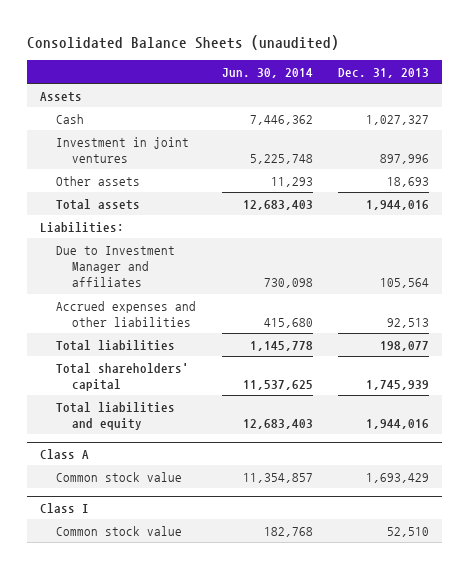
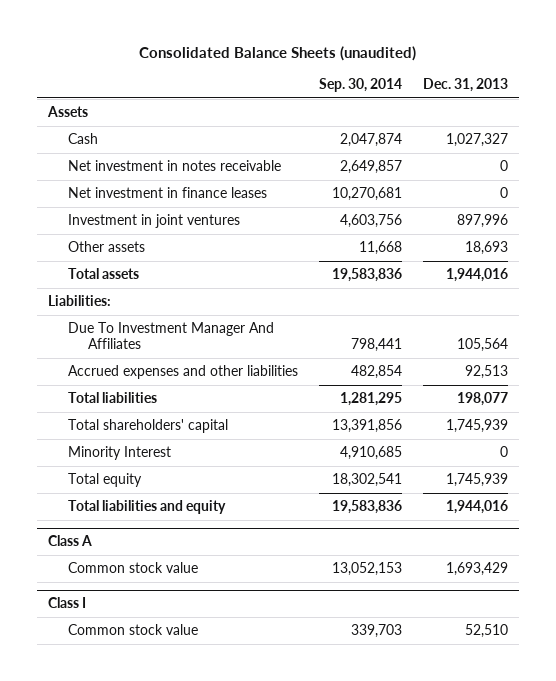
[221,68,313,79] Jun. 30, 2014 -> none
none -> [319,78,403,93] Sep. 30, 2014
none -> [68,160,282,172] Net investment in notes receivable
none -> [68,187,268,199] Net investment in finance leases
[55,245,175,288] Due to Investment Manager and affiliates -> [68,322,275,350] Due To Investment Manager And Affiliates
none -> [68,446,172,461] Minority Interest
none -> [68,473,143,488] Total equity

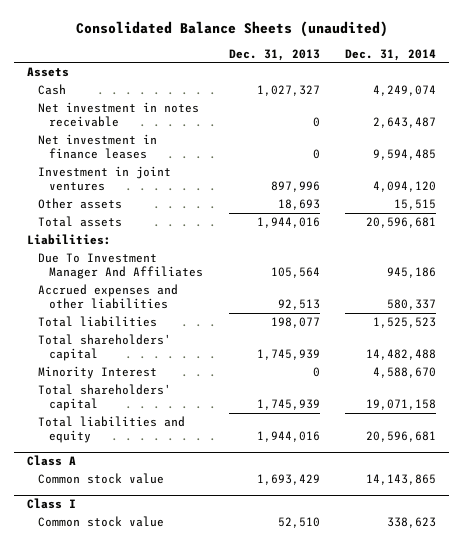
[319,78,403,93] Sep. 30, 2014 -> none
none -> [345,48,437,61] Dec. 31, 2014
[68,473,143,488] Total equity -> [38,383,172,412] Total shareholders' capital

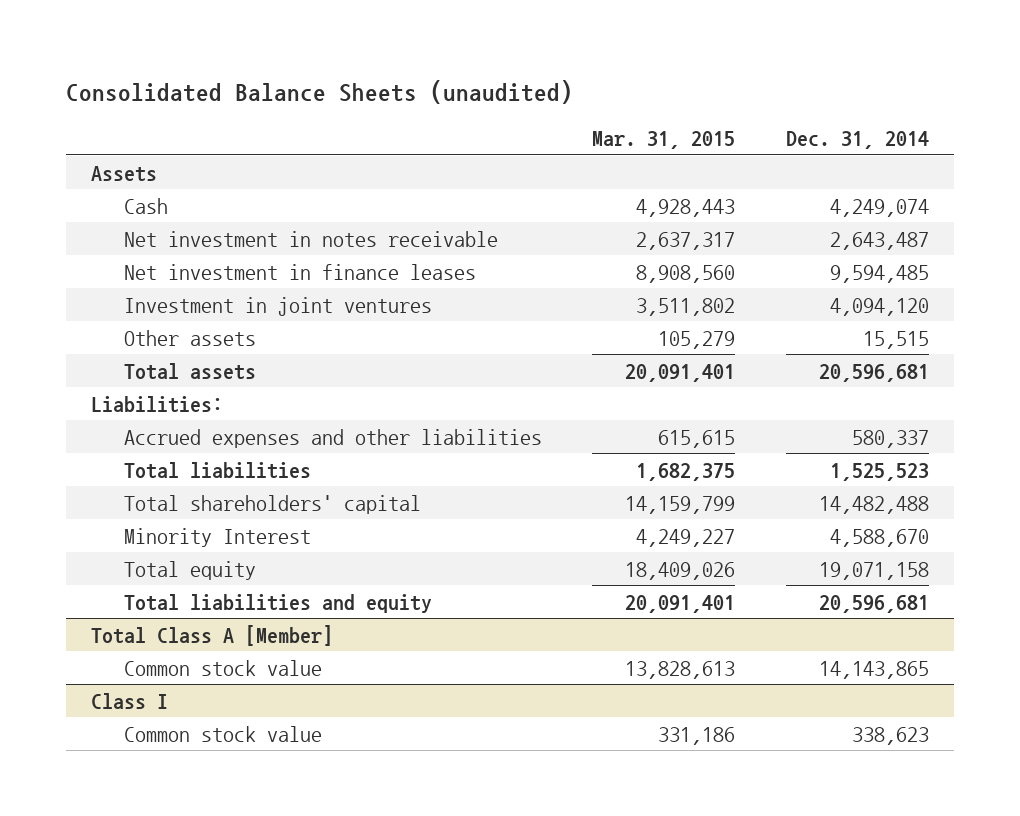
[228,48,320,61] Dec. 31, 2013 -> none
none -> [592,131,736,150] Mar. 31, 2015
[38,252,204,280] Due To Investment Manager And Affiliates -> none
[38,383,172,412] Total shareholders' capital -> [123,560,256,580] Total equity
[26,455,76,467] Class A -> [91,624,334,646] Total Class A [Member]

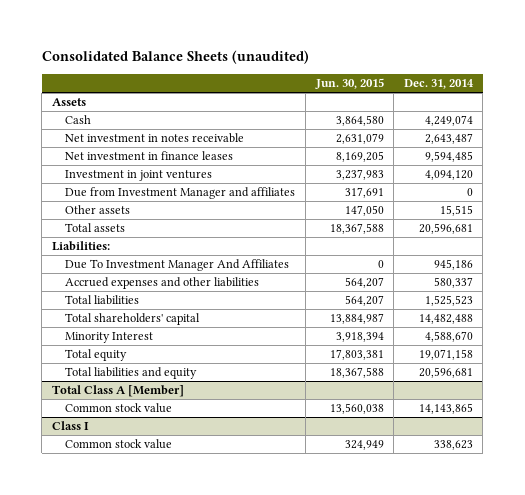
[592,131,736,150] Mar. 31, 2015 -> none
none -> [314,78,384,90] Jun. 30, 2015
none -> [65,187,296,200] Due from Investment Manager and affiliates
none -> [65,259,290,272] Due To Investment Manager And Affiliates

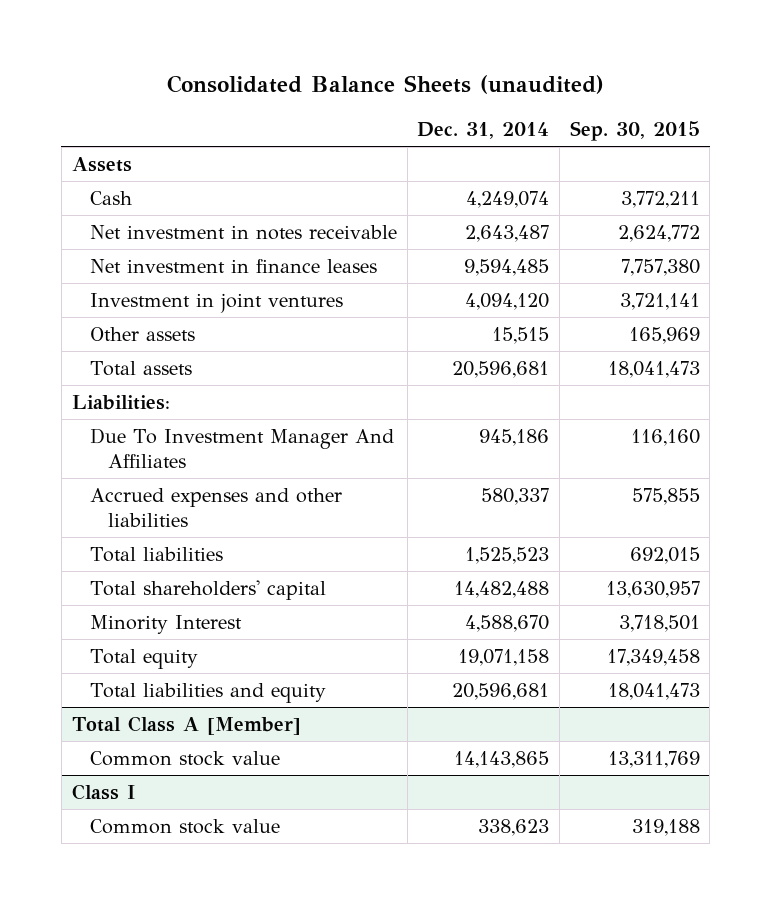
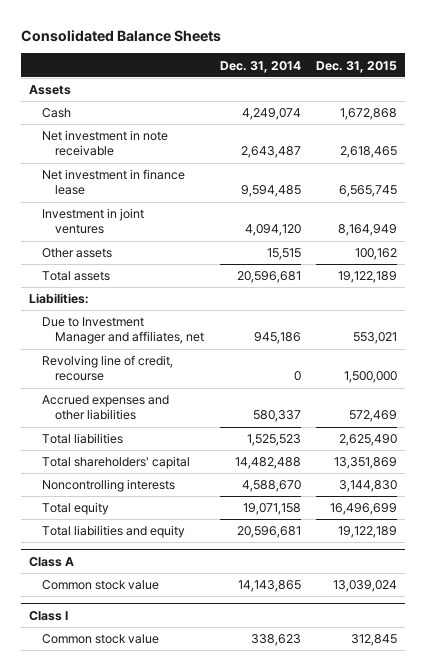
[166,75,604,95] Consolidated Balance Sheets (unaudited) -> [21,29,222,42] Consolidated Balance Sheets
[569,121,700,142] Sep. 30, 2015 -> none
none -> [316,60,398,73] Dec. 31, 2015
[89,224,397,240] Net investment in notes receivable -> [42,130,169,157] Net investment in note receivable
[89,258,377,273] Net investment in finance leases -> [42,169,186,196] Net investment in finance lease
[89,427,394,468] Due To Investment Manager And Affiliates -> [42,317,204,345] Due to Investment Manager and affiliates, net
none -> [42,355,174,382] Revolving line of credit, recourse
[89,614,242,634] Minority Interest -> [42,479,176,493] Noncontrolling interests
[71,715,301,735] Total Class A [Member] -> [29,556,75,567] Class A

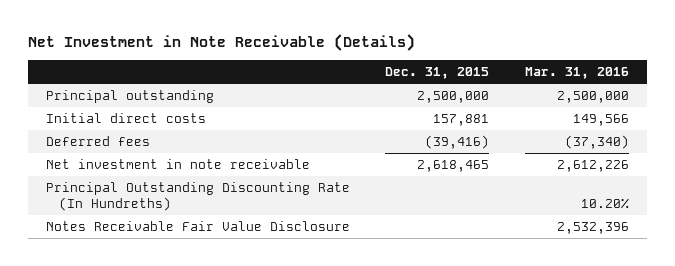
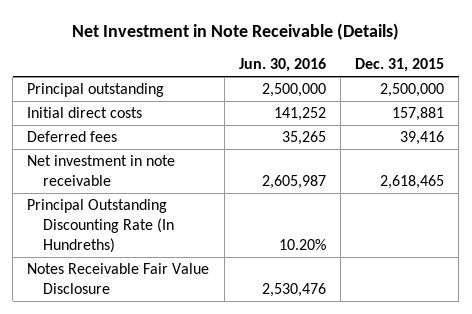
[524,66,629,79] Mar. 31, 2016 -> none
none -> [238,58,326,73] Jun. 30, 2016
[425,134,490,149] (39,416) -> [400,131,445,146] 39,416

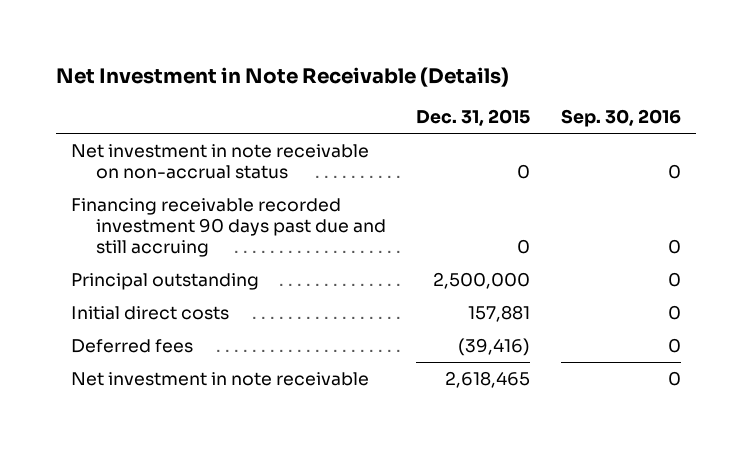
[238,58,326,73] Jun. 30, 2016 -> none
none -> [560,109,681,128] Sep. 30, 2016
none -> [70,143,369,179] Net investment in note receivable on non-accrual status
none -> [70,197,386,257] Financing receivable recorded investment 90 days past due and still accruing
[400,131,445,146] 39,416 -> [458,337,531,356] (39,416)
[27,199,175,253] Principal Outstanding Discounting Rate (In Hundreths) -> none
[27,263,210,294] Notes Receivable Fair Value Disclosure -> none

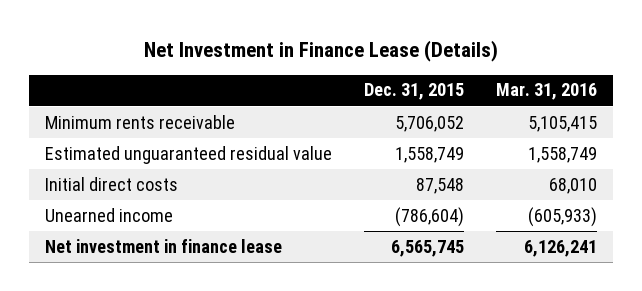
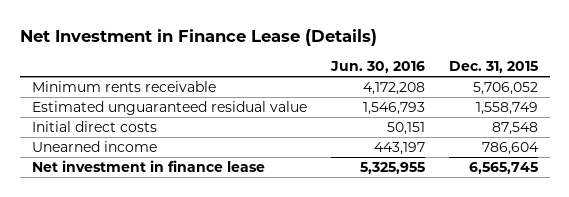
[495,83,597,101] Mar. 31, 2016 -> none
none -> [329,61,425,74] Jun. 30, 2016
[394,206,464,227] (786,604) -> [481,142,539,156] 786,604

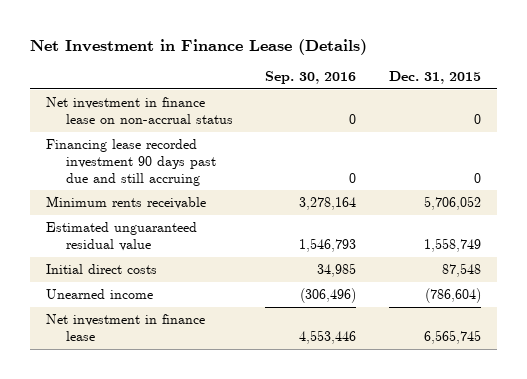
[329,61,425,74] Jun. 30, 2016 -> none
none -> [265,71,357,85] Sep. 30, 2016
none -> [46,97,233,124] Net investment in finance lease on non-accrual status
none -> [46,139,216,186] Financing lease recorded investment 90 days past due and still accruing
[481,142,539,156] 786,604 -> [425,288,482,304] (786,604)

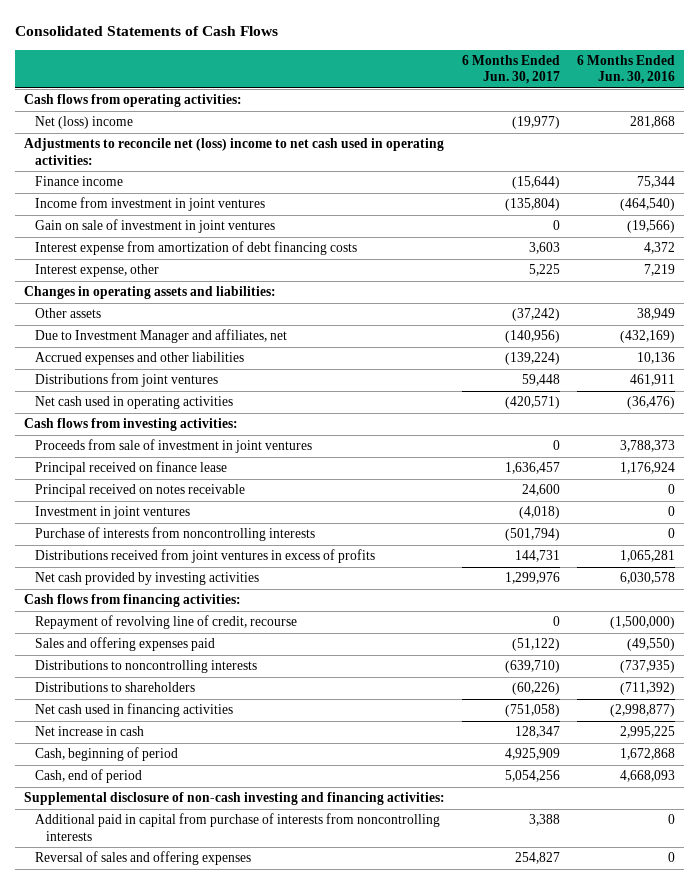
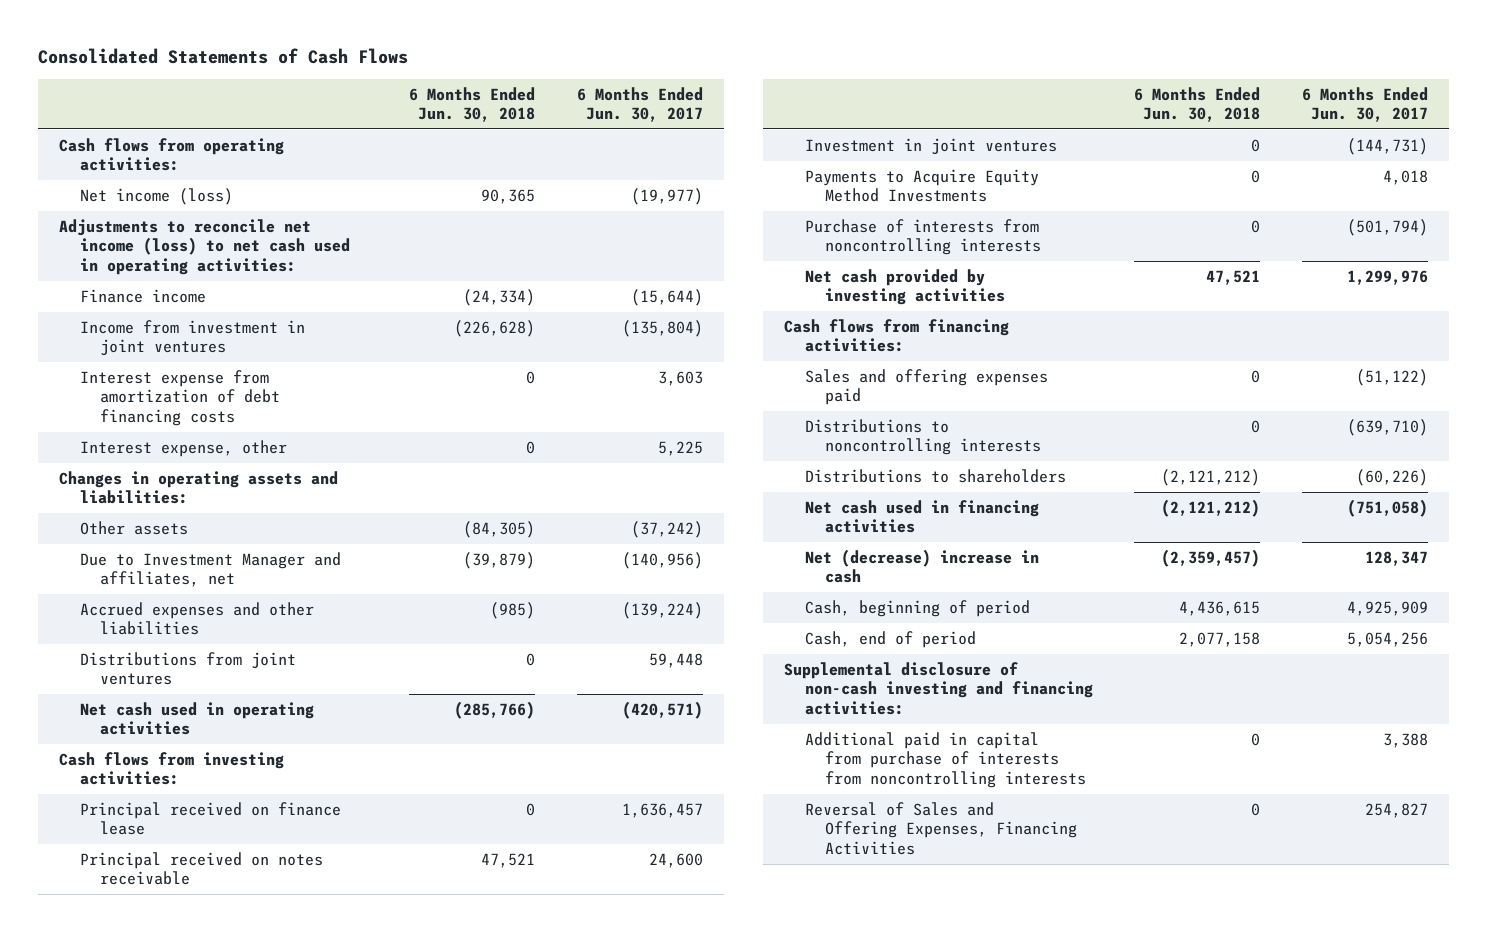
[577,54,676,85] 6 Months Ended Jun. 30, 2016 -> none
none -> [409,86,536,122] 6 Months Ended Jun. 30, 2018
[34,116,133,130] Net (loss) income -> [79,188,233,206] Net income (loss)
[23,138,444,165] Adjustments to reconcile net (loss) income to net cash used in operating activities: -> [59,219,350,275] Adjustments to reconcile net income (loss) to net cash used in operating activities:
[34,219,275,234] Gain on sale of investment in joint ventures -> none
[34,439,312,454] Proceeds from sale of investment in joint ventures -> none
[519,506,561,520] (4,018) -> [1347,138,1429,156] (144,731)
none -> [804,169,1039,203] Payments to Acquire Equity Method Investments
[34,549,375,564] Distributions received from joint ventures in excess of profits -> none
[34,615,297,630] Repayment of revolving line of credit, recourse -> none
[34,726,144,737] Net increase in cash -> [804,549,1039,584] Net (decrease) increase in cash
[34,851,251,866] Reversal of sales and offering expenses -> [804,802,1078,855] Reversal of Sales and Offering Expenses, Financing Activities

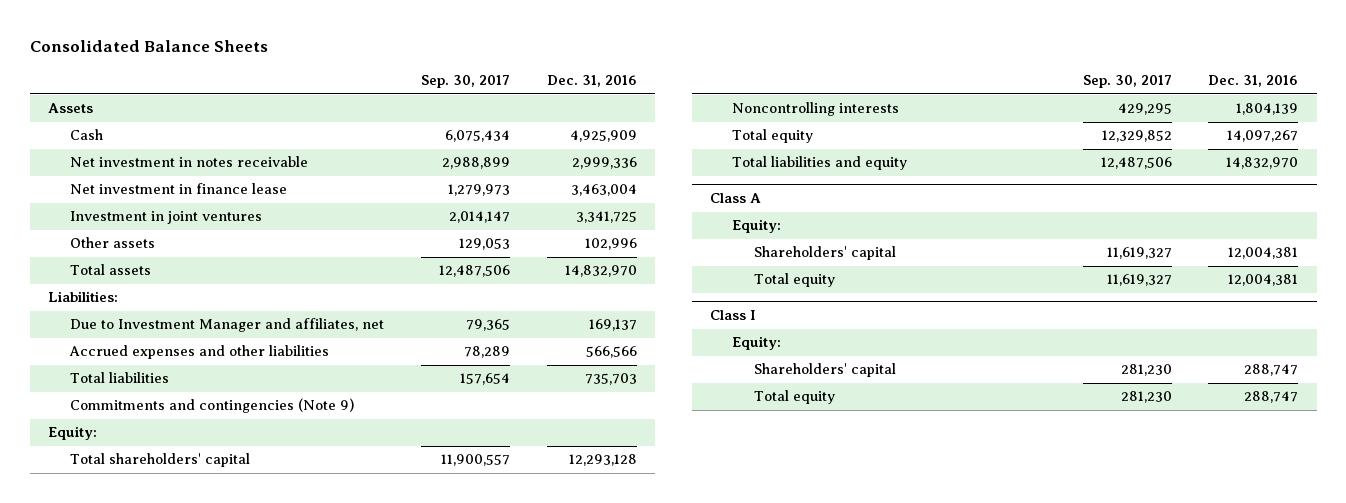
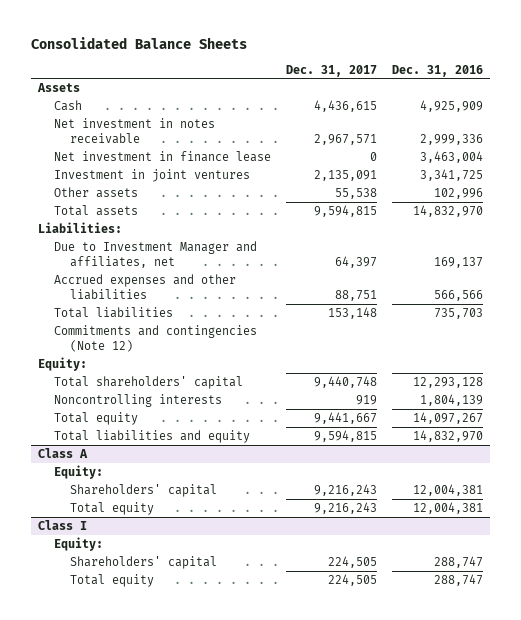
[420,75,510,89] Sep. 30, 2017 -> none
none -> [286,64,378,77] Dec. 31, 2017
[70,398,355,414] Commitments and contingencies (Note 9) -> [54,324,258,352] Commitments and contingencies (Note 12)

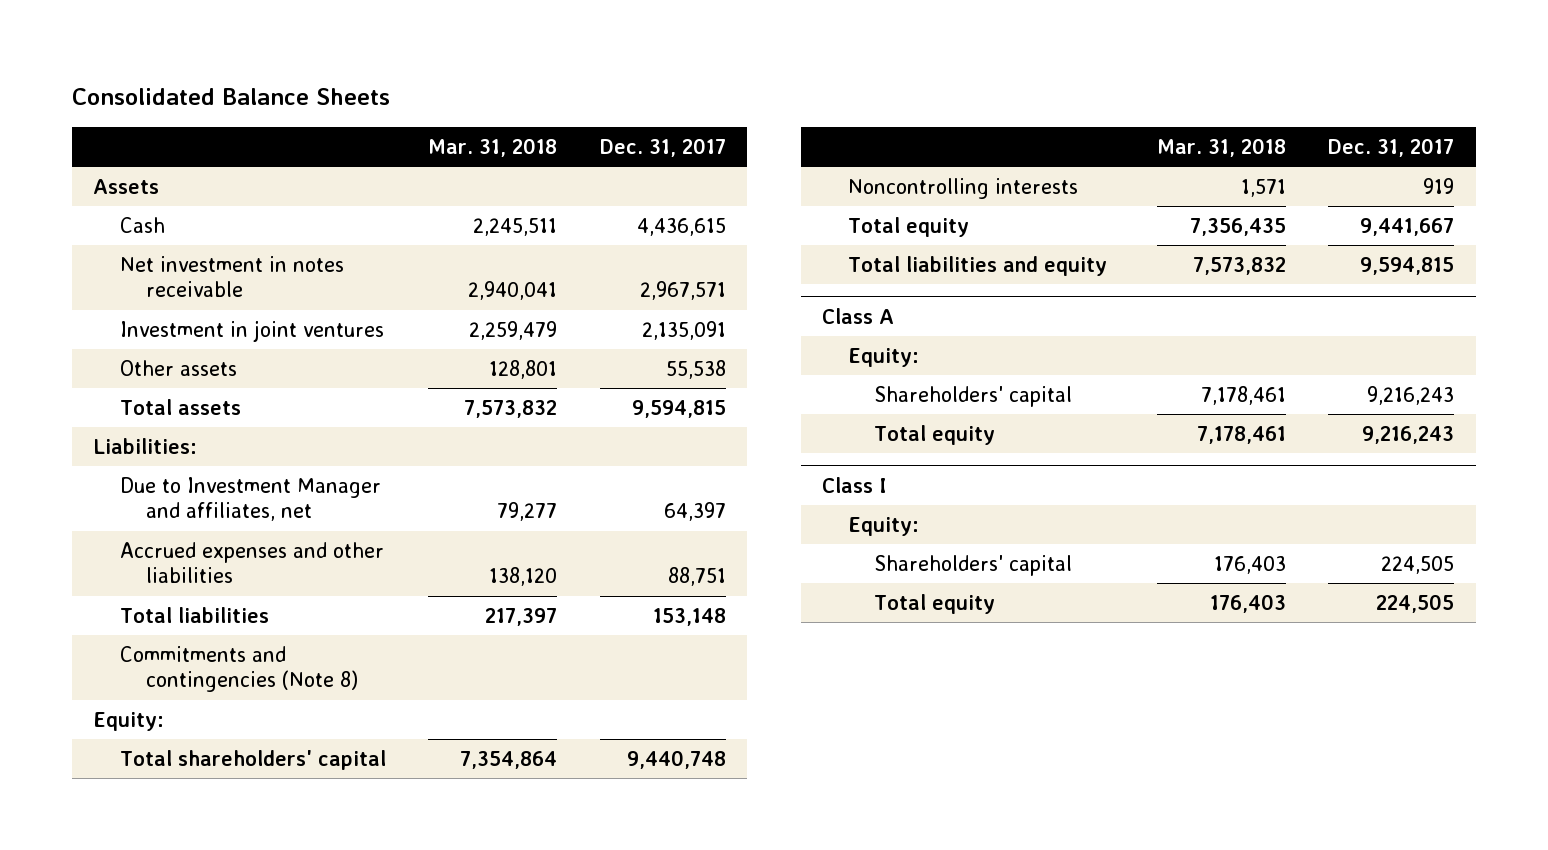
[392,64,484,77] Dec. 31, 2016 -> none
none -> [428,137,558,157] Mar. 31, 2018
[54,150,272,162] Net investment in finance lease -> none
[54,324,258,352] Commitments and contingencies (Note 12) -> [119,646,358,693] Commitments and contingencies (Note 8)

